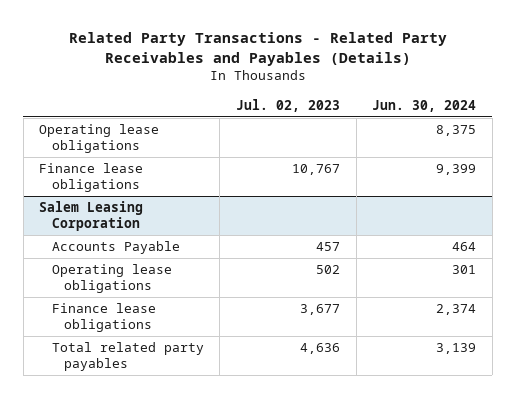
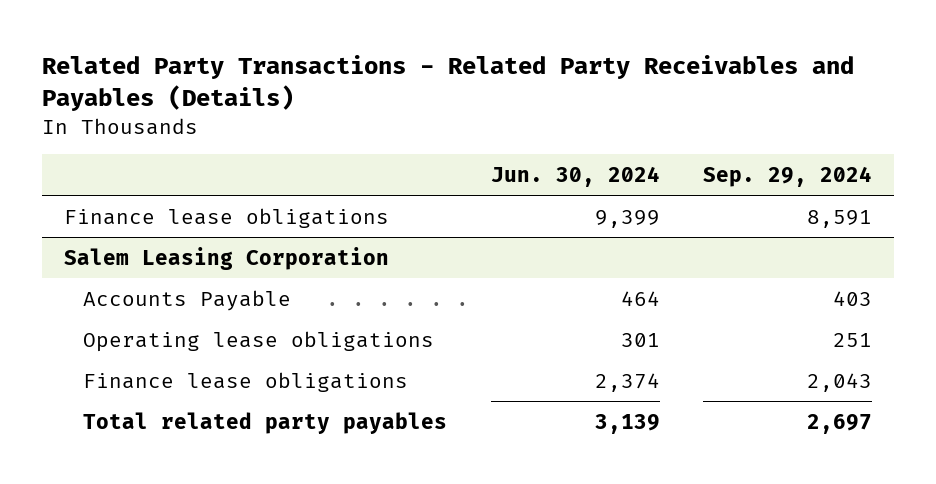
[236,98,341,112] Jul. 02, 2023 -> none
none -> [703,165,873,187] Sep. 29, 2024
[39,124,160,154] Operating lease obligations -> none

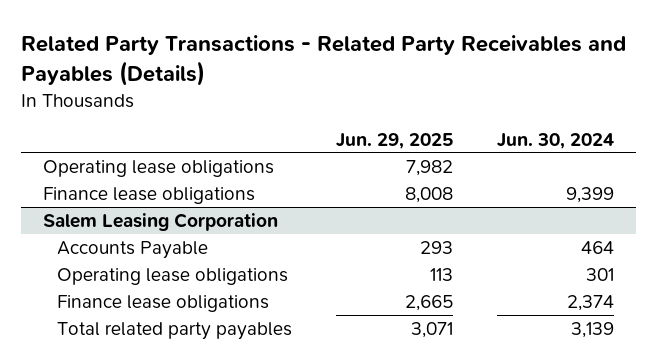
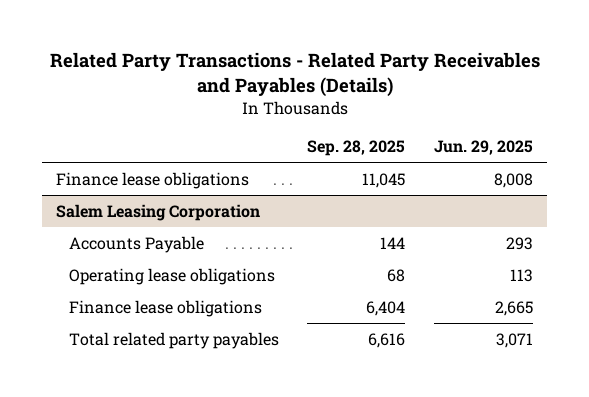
[496,132,614,149] Jun. 30, 2024 -> none
none -> [307,140,406,157] Sep. 28, 2025
[43,159,275,177] Operating lease obligations -> none

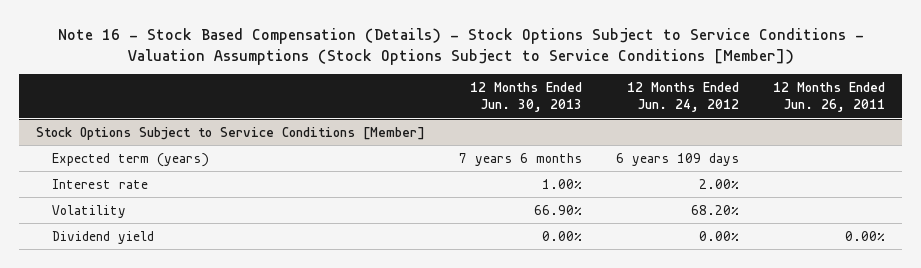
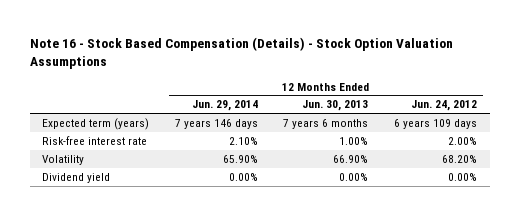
[57,28,864,65] Note 16 - Stock Based Compensation (Details) - Stock Options Subject to Service Conditions - Valuation Assumptions (Stock Options Subject to Service Conditions [Member]) -> [29,36,453,70] Note 16 - Stock Based Compensation (Details) - Stock Option Valuation Assumptions
[772,81,885,113] 12 Months Ended Jun. 26, 2011 -> none
none -> [191,100,258,112] Jun. 29, 2014
[36,126,426,140] Stock Options Subject to Service Conditions [Member] -> none
[51,178,148,189] Interest rate -> [42,135,148,145] Risk-free interest rate

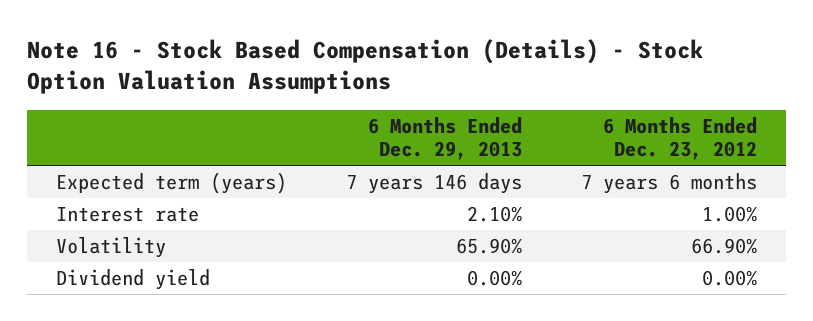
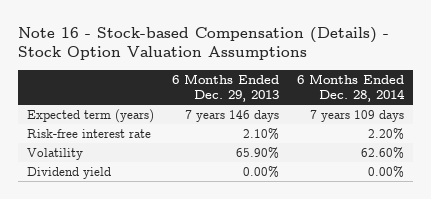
[26,39,703,95] Note 16 - Stock Based Compensation (Details) - Stock Option Valuation Assumptions -> [17,26,389,61] Note 16 - Stock-based Compensation (Details) - Stock Option Valuation Assumptions
[602,116,757,161] 6 Months Ended Dec. 23, 2012 -> none
none -> [297,74,406,103] 6 Months Ended Dec. 28, 2014
[56,207,200,223] Interest rate -> [26,128,151,138] Risk-free interest rate

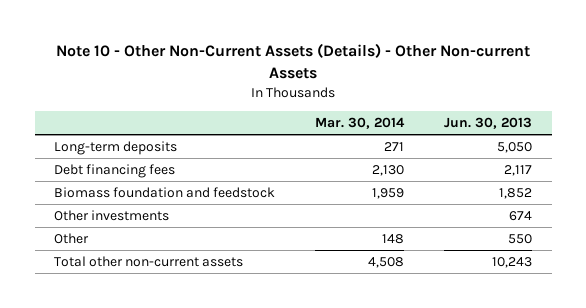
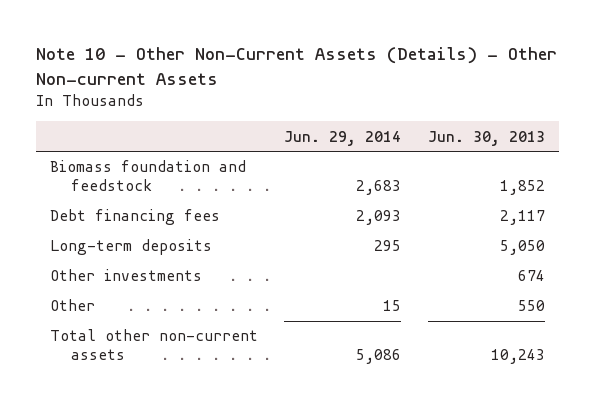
[315,117,406,130] Mar. 30, 2014 -> none
none -> [284,130,402,146] Jun. 29, 2014
[54,164,176,179] Debt financing fees -> [49,209,220,226] Debt financing fees
[54,141,178,156] Long-term deposits -> [49,239,212,256] Long-term deposits

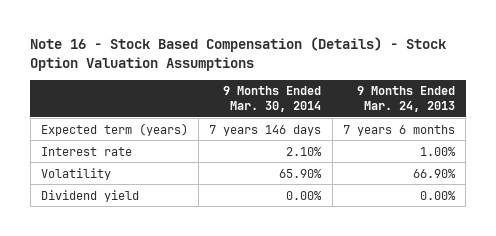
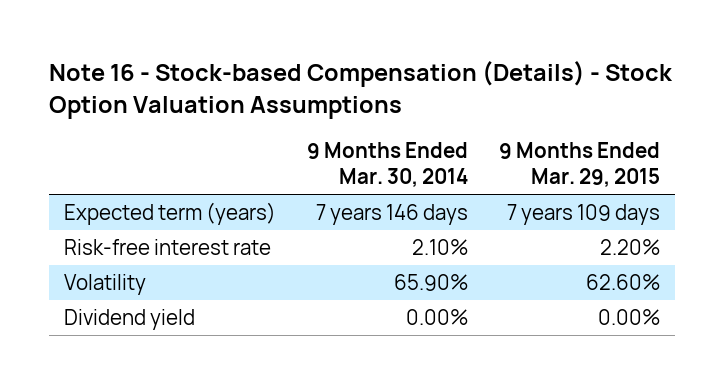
[30,36,447,71] Note 16 - Stock Based Compensation (Details) - Stock Option Valuation Assumptions -> [48,60,673,119] Note 16 - Stock-based Compensation (Details) - Stock Option Valuation Assumptions
[356,86,455,112] 9 Months Ended Mar. 24, 2013 -> none
none -> [498,142,660,188] 9 Months Ended Mar. 29, 2015
[40,146,132,156] Interest rate -> [64,239,272,256] Risk-free interest rate

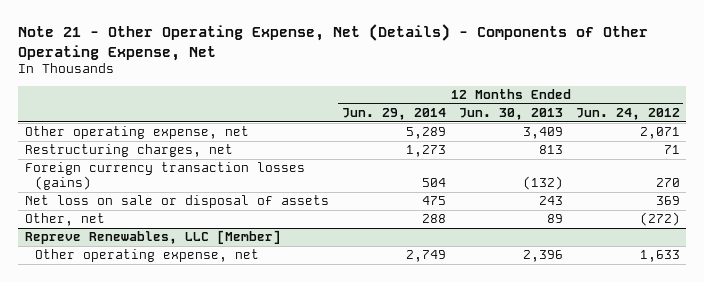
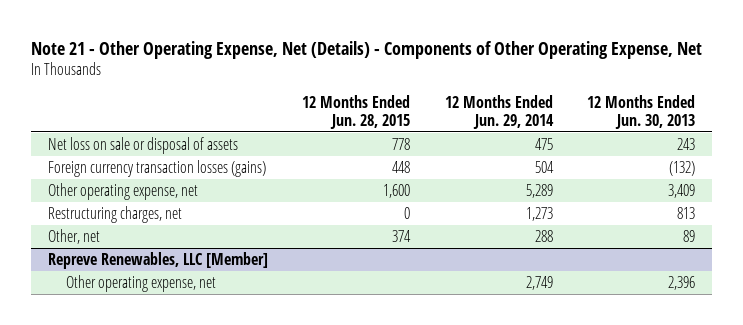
[575,108,680,121] Jun. 24, 2012 -> none
none -> [302,94,411,129] 12 Months Ended Jun. 28, 2015
[24,195,329,209] Net loss on sale or disposal of assets -> [47,137,238,155] Net loss on sale or disposal of assets
[24,162,305,191] Foreign currency transaction losses (gains) -> [47,160,266,178] Foreign currency transaction losses (gains)

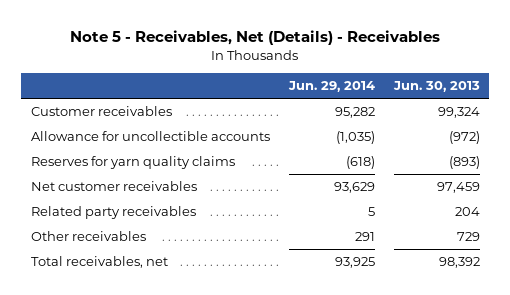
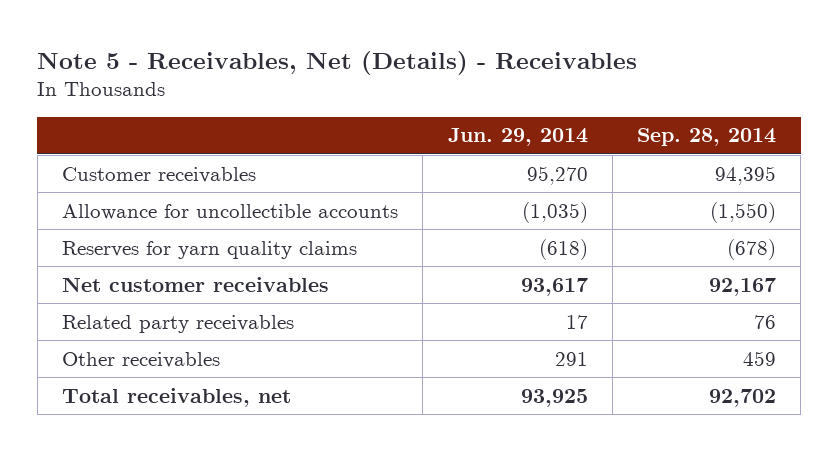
[392,81,480,93] Jun. 30, 2013 -> none
none -> [637,128,777,147] Sep. 28, 2014
[334,107,375,119] 95,282 -> [526,165,588,185] 95,270
[333,182,375,194] 93,629 -> [520,277,588,296] 93,617
[367,207,375,217] 5 -> [565,314,588,329] 17

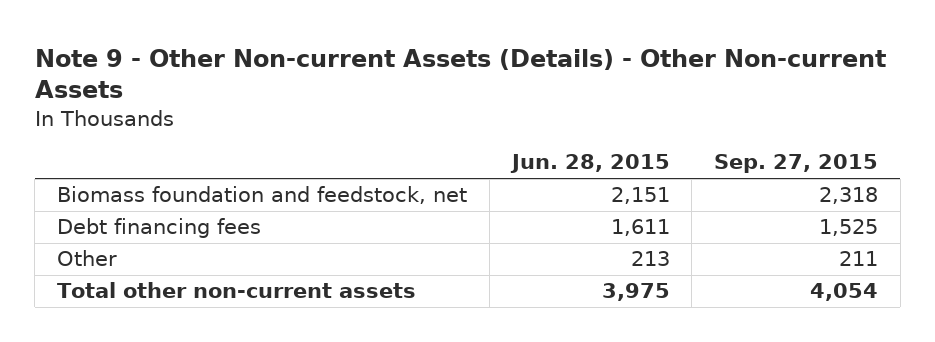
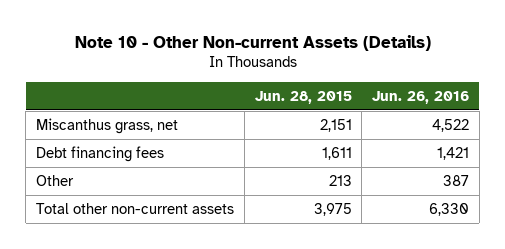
[34,48,886,99] Note 9 - Other Non-current Assets (Details) - Other Non-current Assets -> [74,35,431,52] Note 10 - Other Non-current Assets (Details)
[714,154,879,174] Sep. 27, 2015 -> none
none -> [372,90,470,104] Jun. 26, 2016
[57,186,468,205] Biomass foundation and feedstock, net -> [36,117,179,134] Miscanthus grass, net

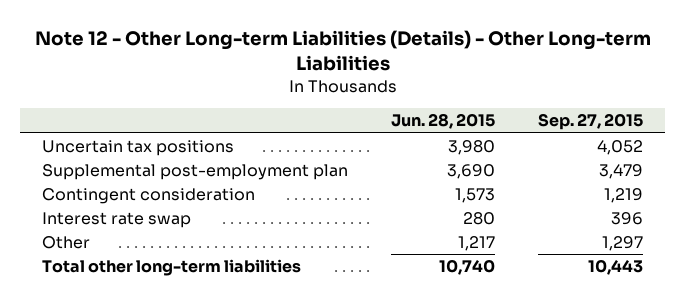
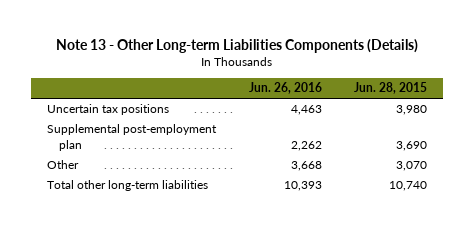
[34,30,651,72] Note 12 - Other Long-term Liabilities (Details) - Other Long-term Liabilities -> [56,38,419,53] Note 13 - Other Long-term Liabilities Components (Details)
[538,113,644,131] Sep. 27, 2015 -> none
none -> [248,82,322,95] Jun. 26, 2016
[41,187,255,204] Contingent consideration -> none
[41,211,191,228] Interest rate swap -> none
[458,235,496,251] 1,217 -> [396,161,428,172] 3,070

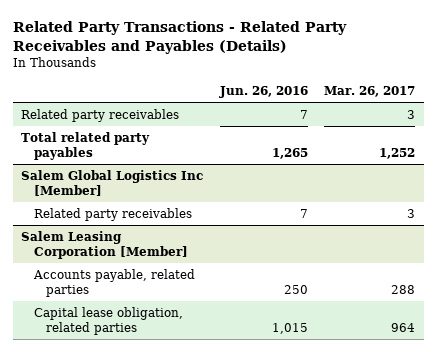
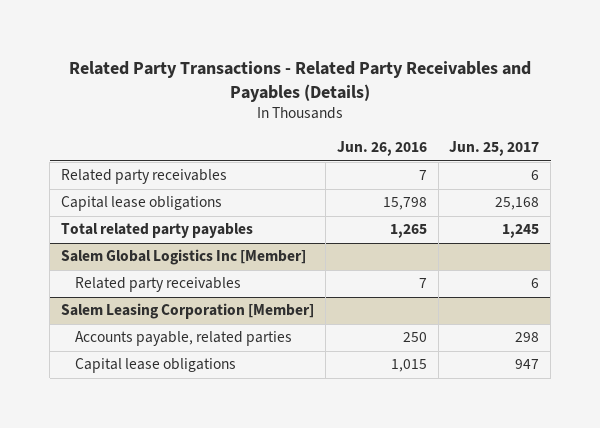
[324,86,416,98] Mar. 26, 2017 -> none
none -> [449,141,540,157] Jun. 25, 2017
none -> [60,196,222,212] Capital lease obligations
[33,306,183,336] Capital lease obligation, related parties -> [74,358,236,374] Capital lease obligations

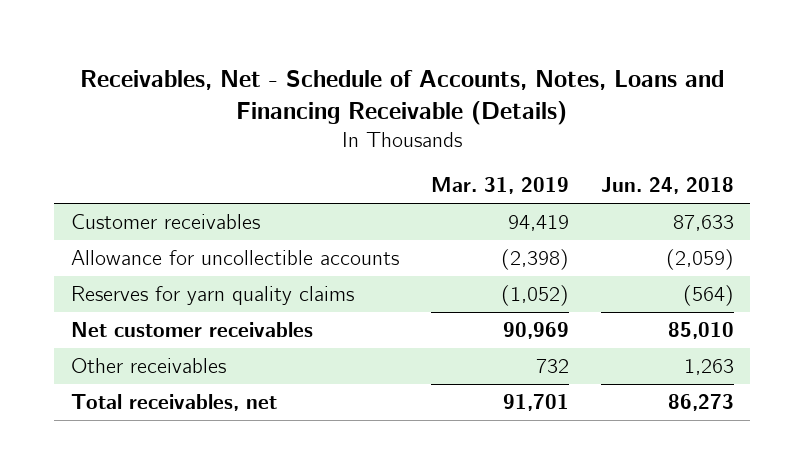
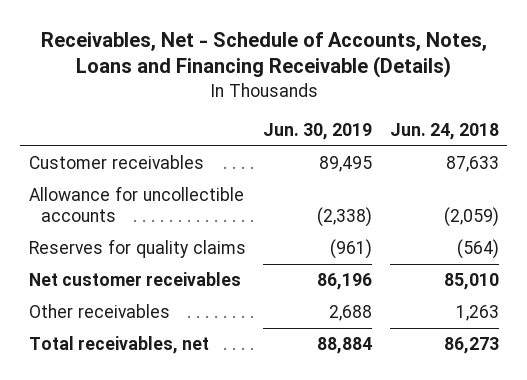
[430,177,569,195] Mar. 31, 2019 -> none
none -> [263,123,373,141] Jun. 30, 2019
[70,286,354,306] Reserves for yarn quality claims -> [28,239,246,259] Reserves for quality claims

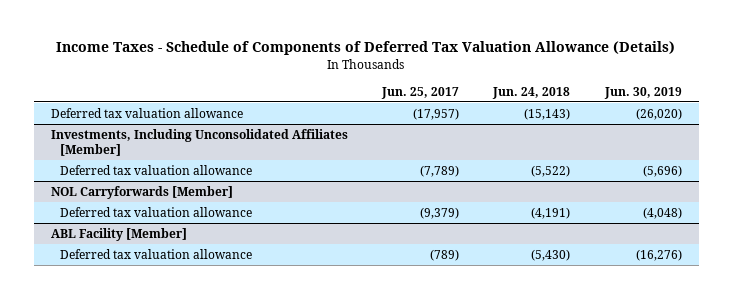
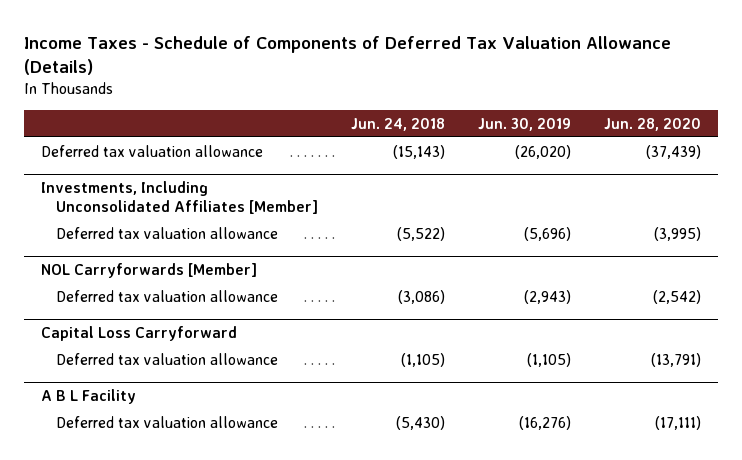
[381,86,460,99] Jun. 25, 2017 -> none
none -> [604,117,702,131] Jun. 28, 2020
[531,206,571,219] (4,191) -> [398,289,446,304] (3,086)
[642,206,682,219] (4,048) -> [524,289,572,304] (2,943)
none -> [40,326,237,342] Capital Loss Carryforward
none -> [55,352,278,365] Deferred tax valuation allowance
[50,227,187,241] ABL Facility [Member] -> [40,389,136,405] A B L Facility

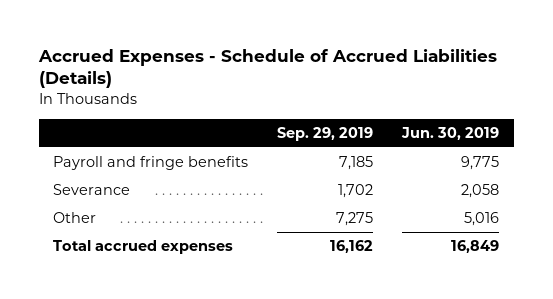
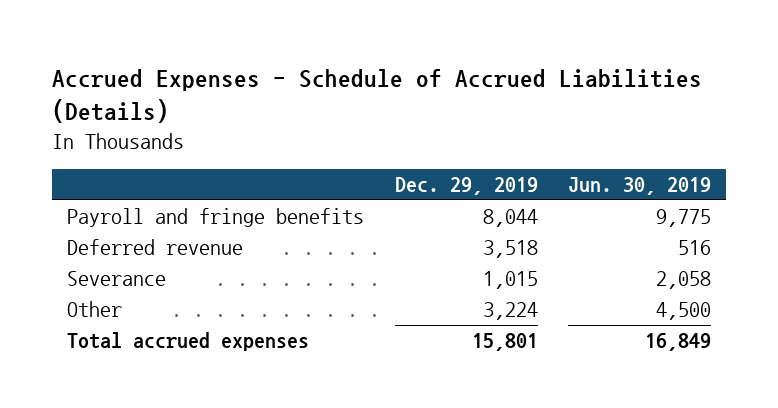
[277,126,374,141] Sep. 29, 2019 -> none
none -> [394,177,538,196] Dec. 29, 2019
none -> [67,239,244,256] Deferred revenue
[464,212,500,227] 5,016 -> [655,302,711,321] 4,500

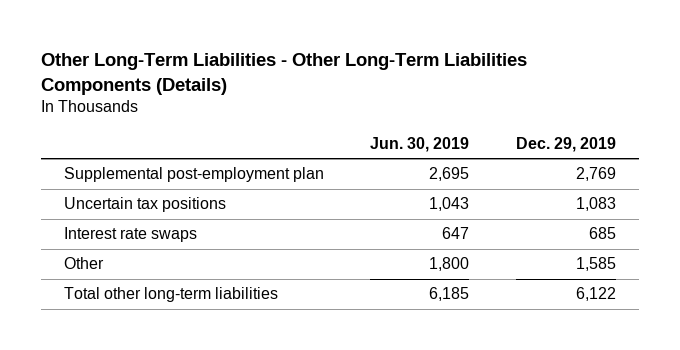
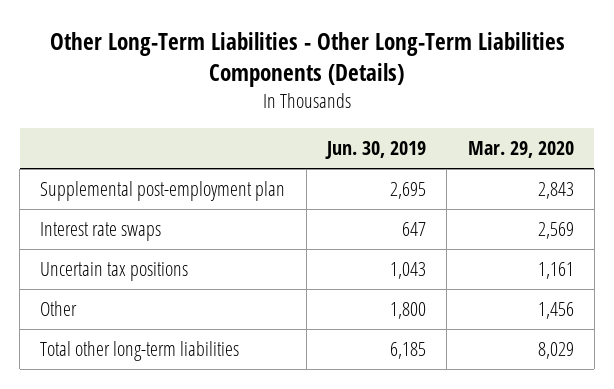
[515,136,616,152] Dec. 29, 2019 -> none
none -> [467,141,574,159] Mar. 29, 2020
[64,197,227,213] Uncertain tax positions -> [40,262,189,282] Uncertain tax positions

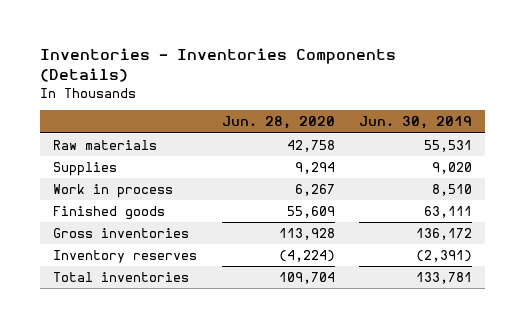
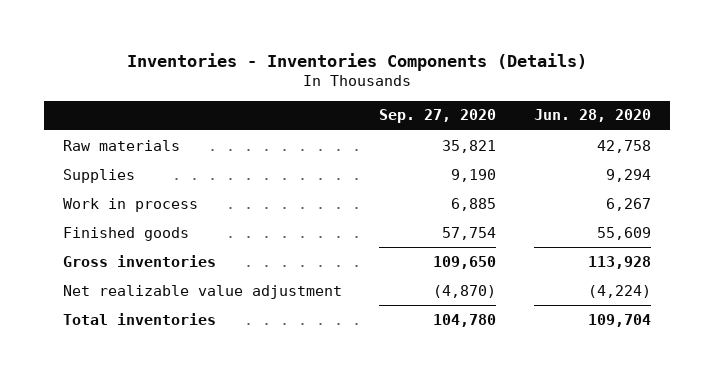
[359,116,473,130] Jun. 30, 2019 -> none
none -> [379,109,497,124] Sep. 27, 2020
[52,250,197,264] Inventory reserves -> [63,284,343,299] Net realizable value adjustment

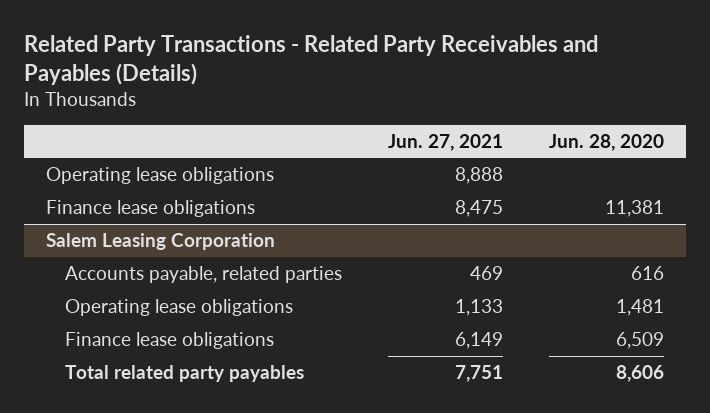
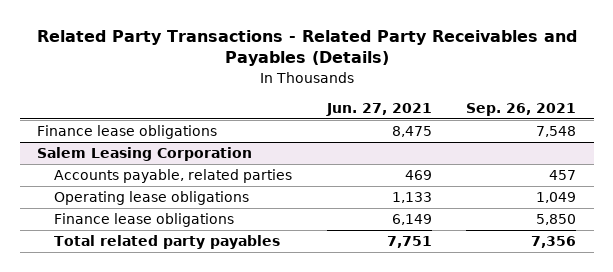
[548,133,664,151] Jun. 28, 2020 -> none
none -> [466,102,577,116] Sep. 26, 2021
[46,166,275,184] Operating lease obligations -> none

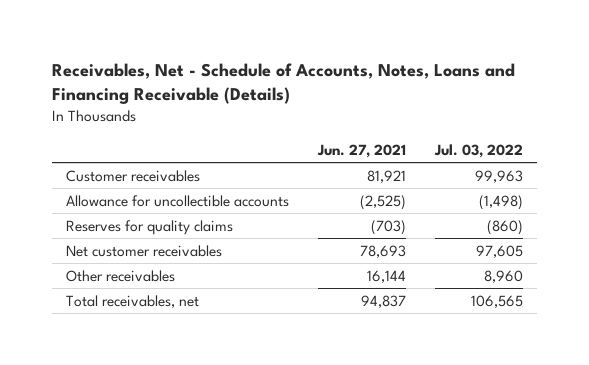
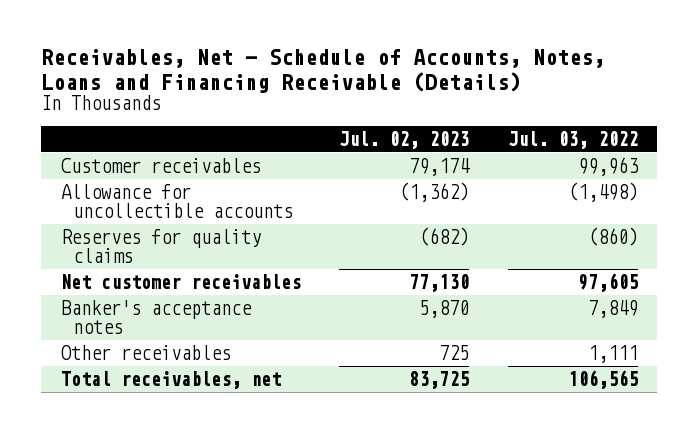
[317,143,407,158] Jun. 27, 2021 -> none
none -> [339,130,470,149] Jul. 02, 2023
none -> [60,299,252,335] Banker's acceptance notes
[483,269,523,283] 8,960 -> [587,344,638,363] 1,111

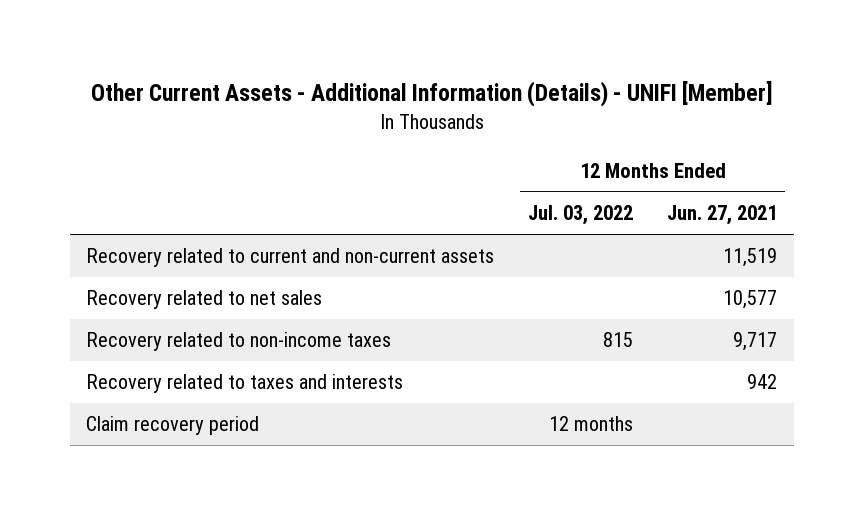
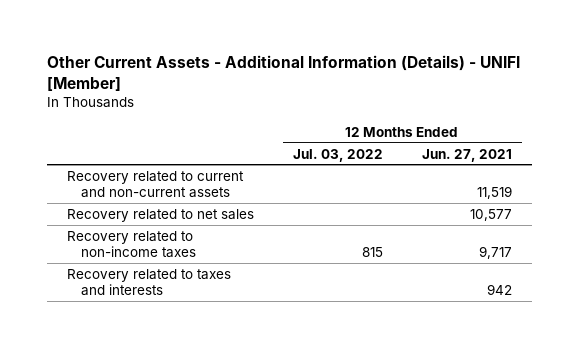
[86,416,260,436] Claim recovery period -> none

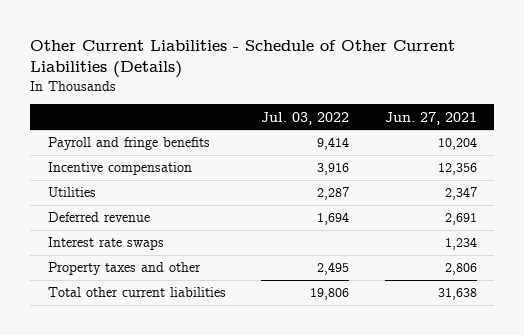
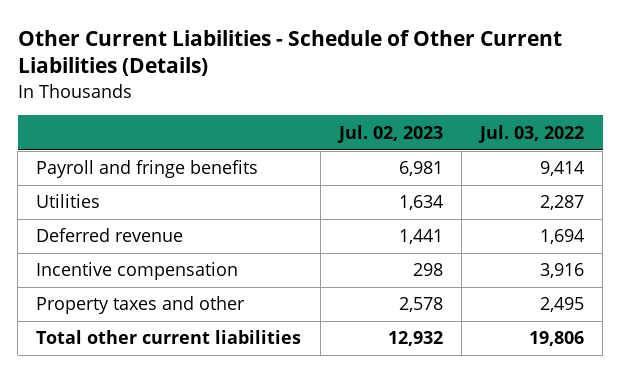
[384,111,477,125] Jun. 27, 2021 -> none
none -> [336,124,443,143] Jul. 02, 2023
[47,237,164,251] Interest rate swaps -> none
[47,162,192,176] Incentive compensation -> [36,262,239,281] Incentive compensation

